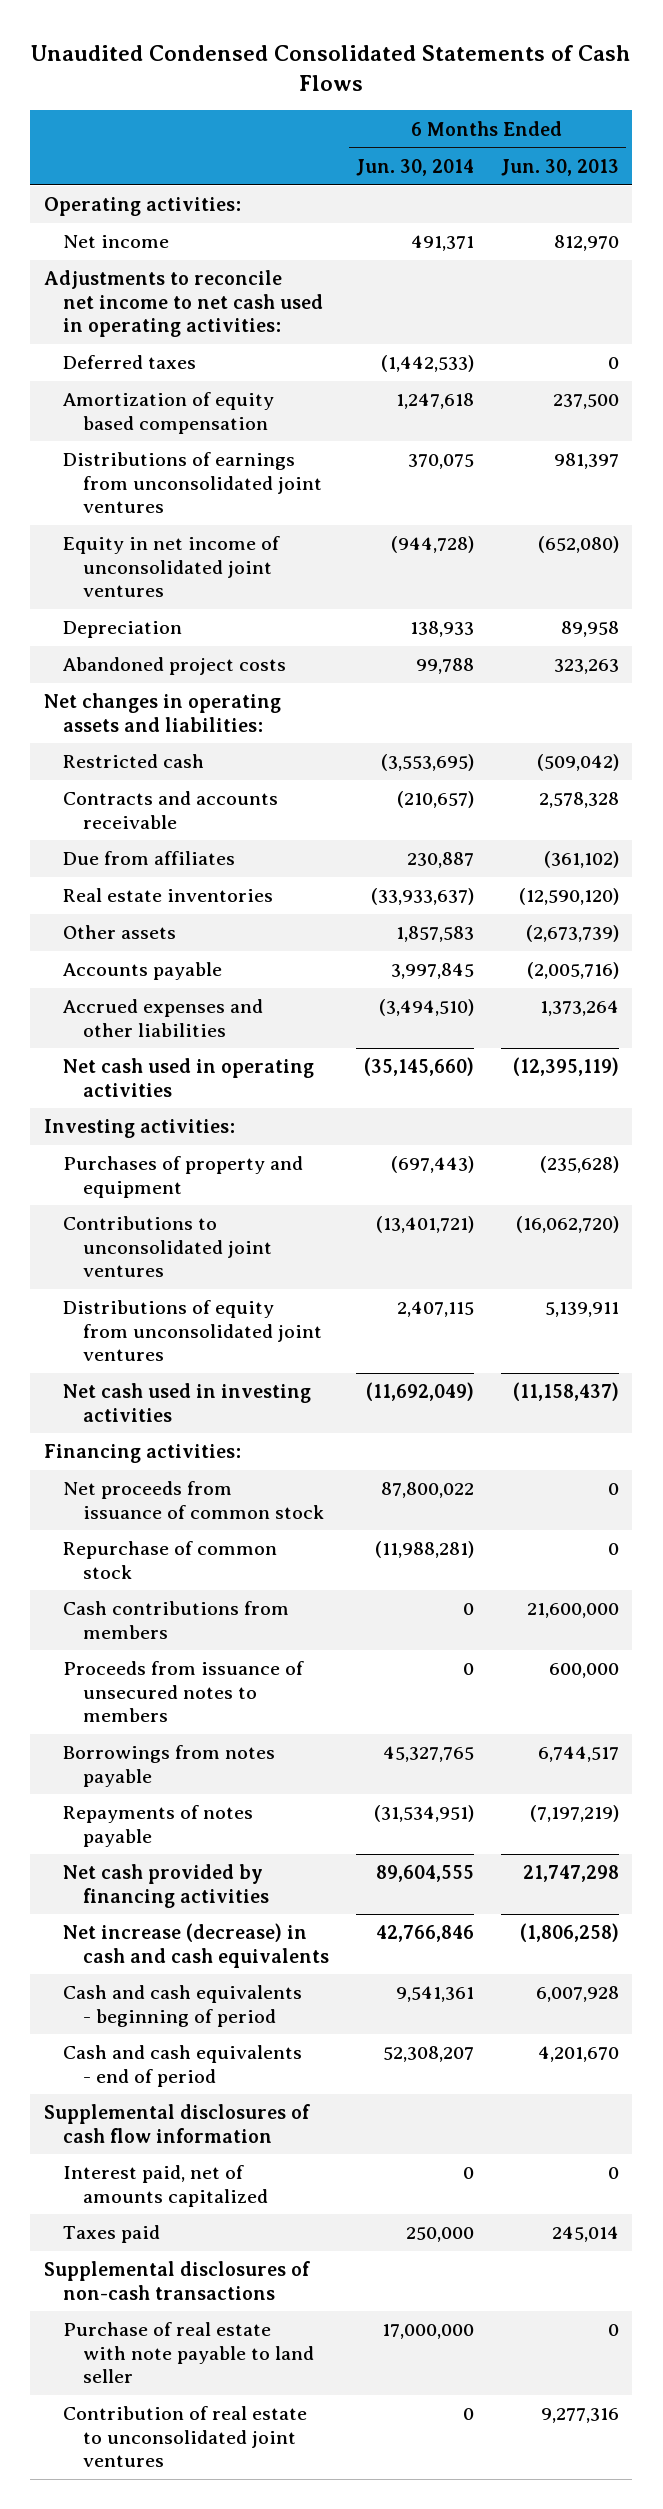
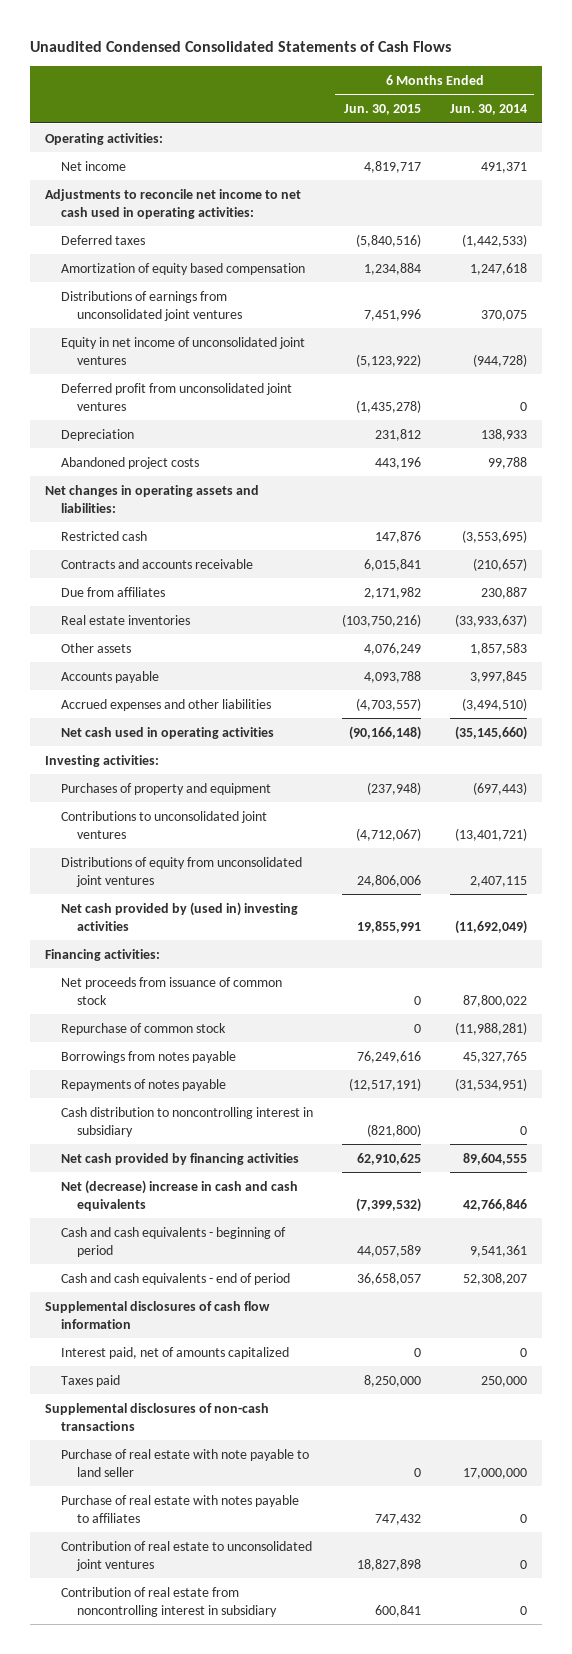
[500,158,619,176] Jun. 30, 2013 -> none
none -> [343,104,421,116] Jun. 30, 2015
none -> [60,382,292,411] Deferred profit from unconsolidated joint ventures
[63,1383,312,1422] Net cash used in investing activities -> [60,901,298,931] Net cash provided by (used in) investing activities
[63,1601,290,1639] Cash contributions from members -> none
[63,1661,305,1722] Proceeds from issuance of unsecured notes to members -> none
none -> [60,1106,313,1137] Cash distribution to noncontrolling interest in subsidiary
[63,1923,329,1968] Net increase (decrease) in cash and cash equivalents -> [60,1179,298,1211] Net (decrease) increase in cash and cash equivalents
none -> [60,1494,299,1523] Purchase of real estate with notes payable to affiliates
none -> [60,1586,277,1617] Contribution of real estate from noncontrolling interest in subsidiary

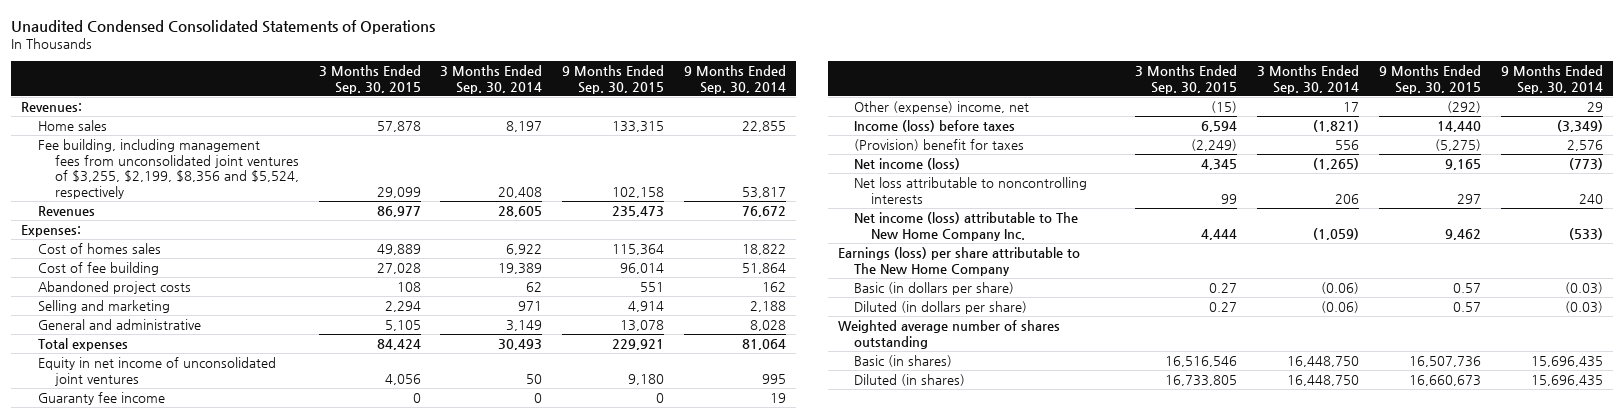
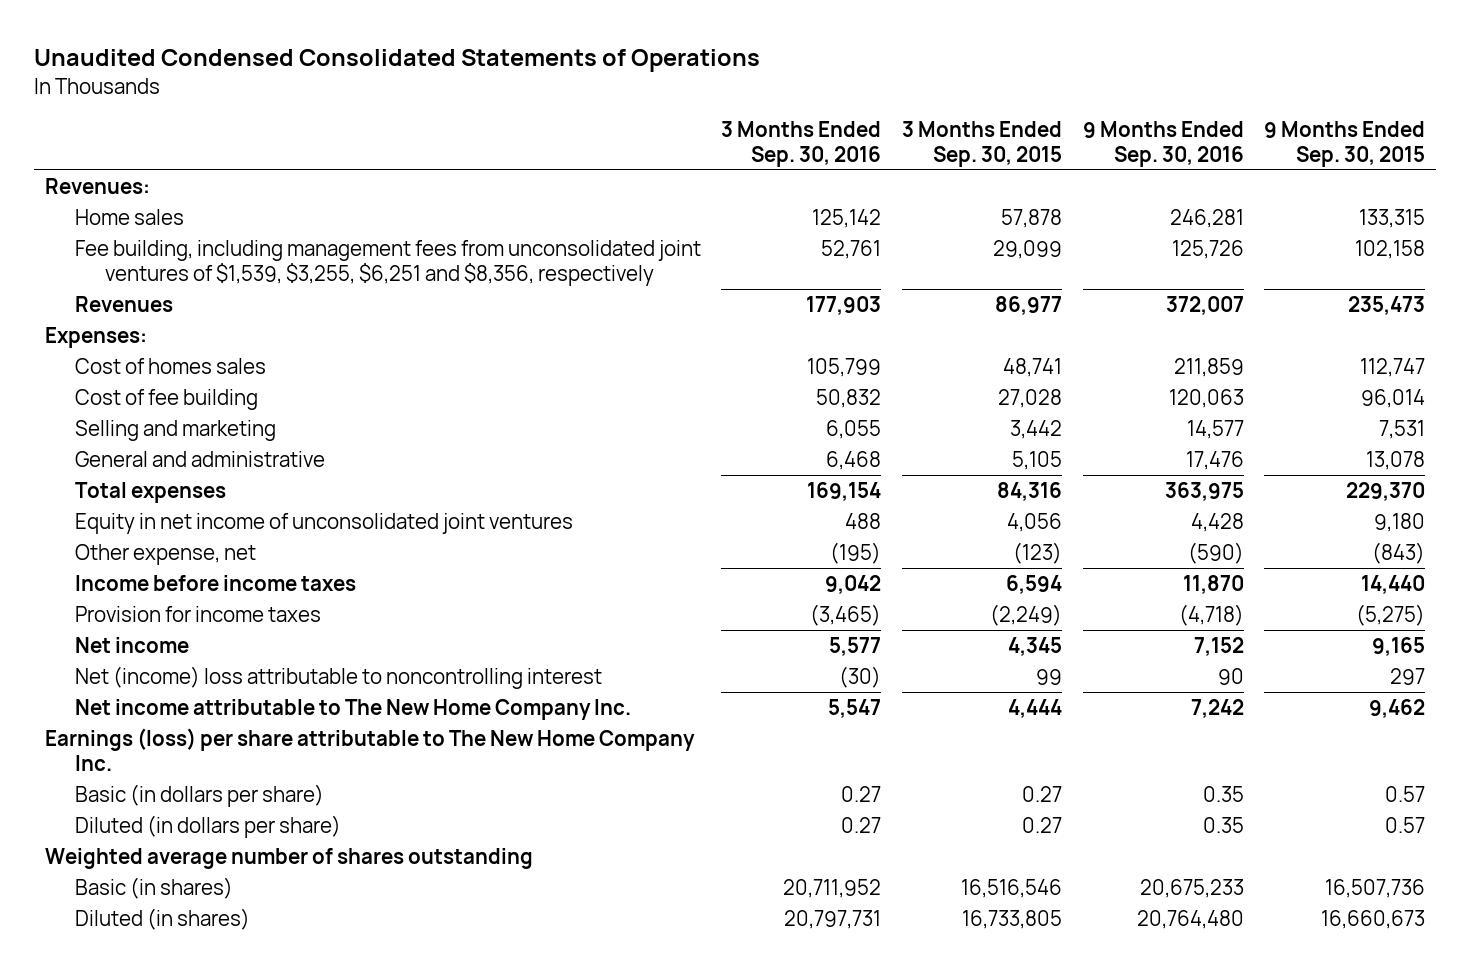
[440,65,543,94] 3 Months Ended Sep. 30, 2014 -> none
[684,65,787,94] 9 Months Ended Sep. 30, 2014 -> none
none -> [721,121,882,167] 3 Months Ended Sep. 30, 2016
none -> [1082,121,1244,167] 9 Months Ended Sep. 30, 2016
[38,138,299,199] Fee building, including management fees from unconsolidated joint ventures of $3,255, $2,199, $8,356 and $5,524, respectively -> [74,240,701,286] Fee building, including management fees from unconsolidated joint ventures of $1,539, $3,255, $6,251 and $8,356, respectively
[376,243,421,255] 49,889 -> [1003,358,1063,378] 48,741
[612,243,665,255] 115,364 -> [1360,358,1426,378] 112,747
[38,280,192,294] Abandoned project costs -> none
[384,300,421,312] 2,294 -> [1010,420,1063,440] 3,442
[628,300,665,312] 4,914 -> [1379,420,1426,440] 7,531
[376,338,421,350] 84,424 -> [997,482,1063,502] 84,316
[612,338,665,350] 229,921 -> [1346,482,1426,502] 229,370
[38,391,166,405] Guaranty fee income -> none
[854,100,1030,114] Other (expense) income, net -> [74,544,256,566] Other expense, net
[1211,100,1238,113] (15) -> [1013,542,1063,565] (123)
[1446,100,1481,113] (292) -> [1372,542,1426,565] (843)
[854,119,1016,132] Income (loss) before taxes -> [74,575,356,592] Income before income taxes
[854,138,1025,151] (Provision) benefit for taxes -> [74,606,321,623] Provision for income taxes
[854,157,961,170] Net income (loss) -> [74,637,189,654] Net income
[854,176,1088,204] Net loss attributable to noncontrolling interests -> [74,666,602,690] Net (income) loss attributable to noncontrolling interest
[854,211,1079,241] Net income (loss) attributable to The New Home Company Inc. -> [74,699,631,721] Net income attributable to The New Home Company Inc.
[837,246,1080,276] Earnings (loss) per share attributable to The New Home Company -> [44,728,695,771] Earnings (loss) per share attributable to The New Home Company Inc.

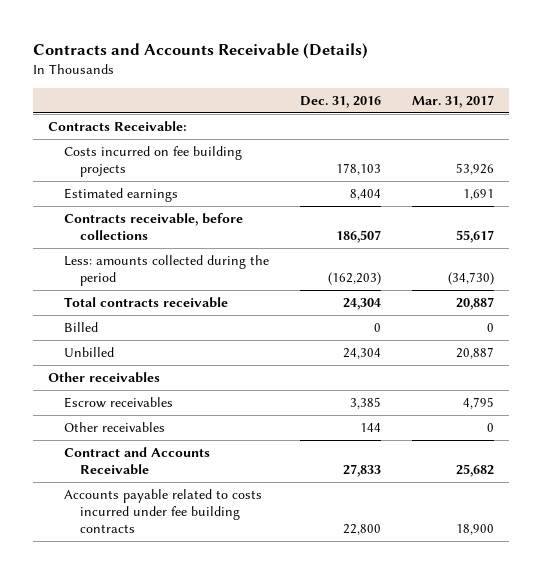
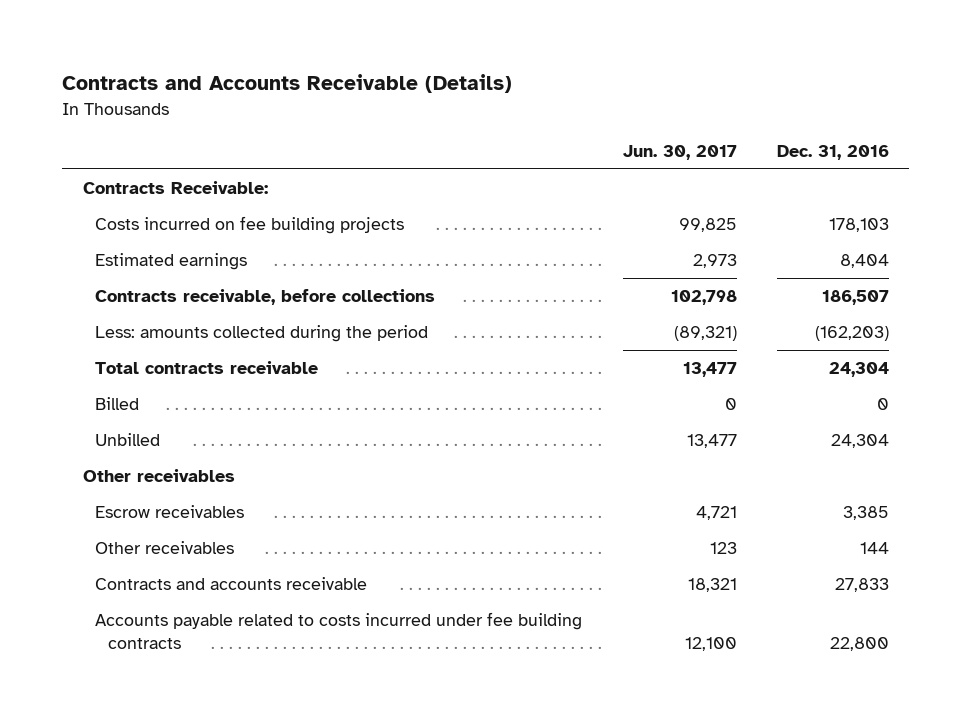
[411,95,494,109] Mar. 31, 2017 -> none
none -> [622,144,737,160] Jun. 30, 2017
[63,447,210,476] Contract and Accounts Receivable -> [95,577,368,591] Contracts and accounts receivable

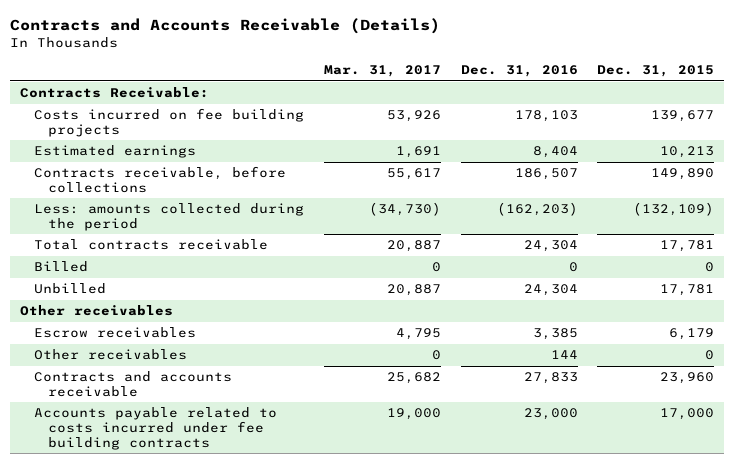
[622,144,737,160] Jun. 30, 2017 -> none
none -> [323,65,441,78] Mar. 31, 2017
none -> [597,65,715,78] Dec. 31, 2015
[830,636,890,651] 22,800 -> [523,408,578,421] 23,000

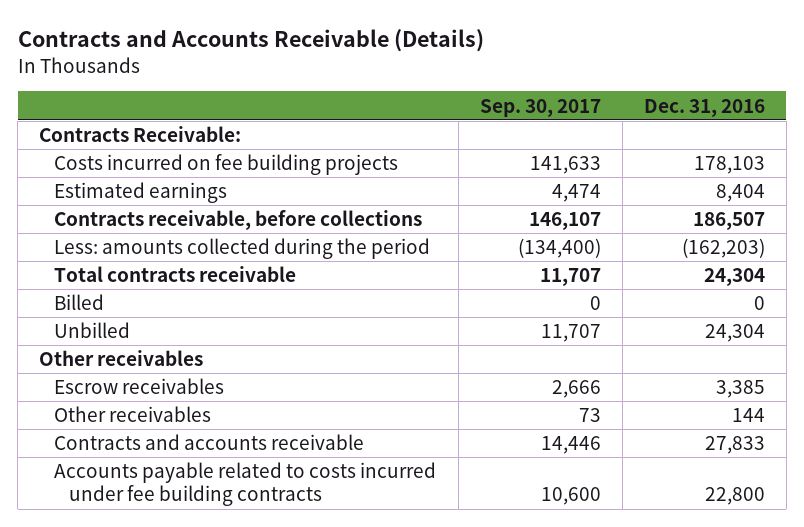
[323,65,441,78] Mar. 31, 2017 -> none
[597,65,715,78] Dec. 31, 2015 -> none
none -> [479,98,601,117] Sep. 30, 2017
[523,408,578,421] 23,000 -> [704,487,765,506] 22,800

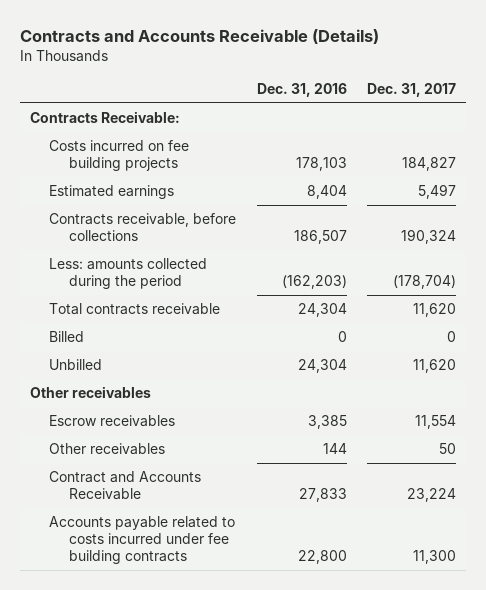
[479,98,601,117] Sep. 30, 2017 -> none
none -> [366,83,456,98] Dec. 31, 2017
[54,434,365,451] Contracts and accounts receivable -> [49,471,202,501] Contract and Accounts Receivable

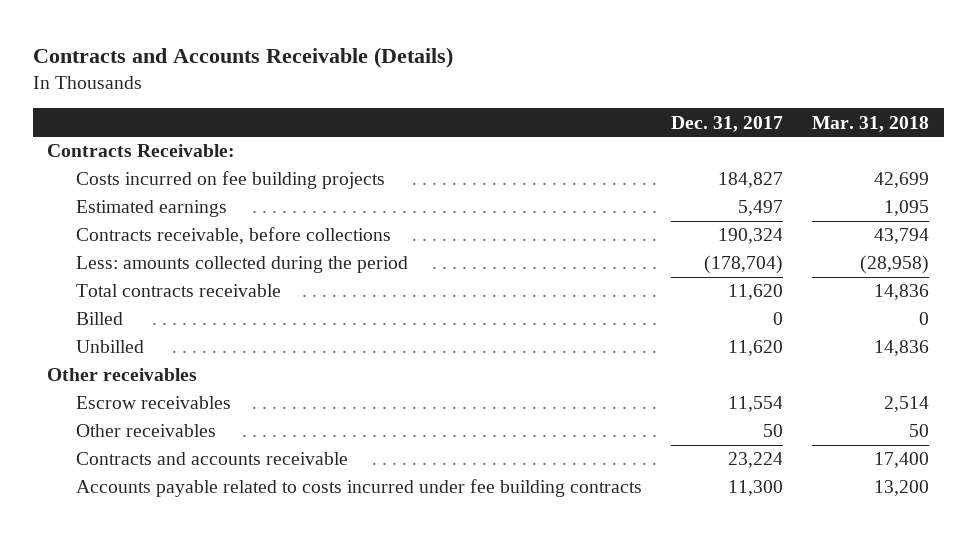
[256,83,347,98] Dec. 31, 2016 -> none
none -> [812,115,930,132] Mar. 31, 2018
[49,471,202,501] Contract and Accounts Receivable -> [76,452,349,466] Contracts and accounts receivable

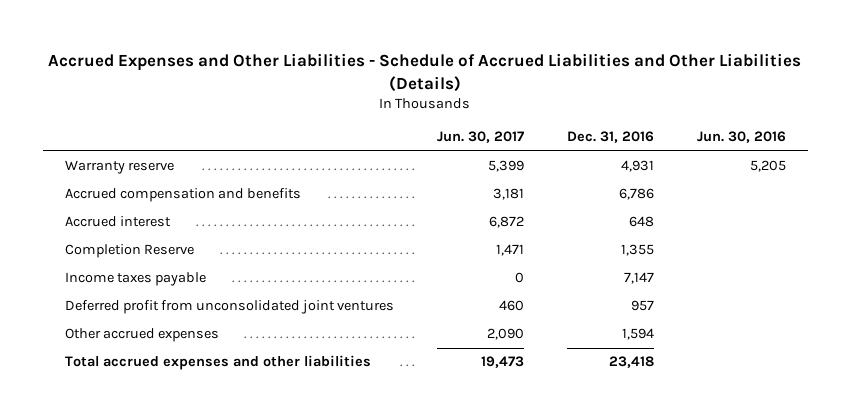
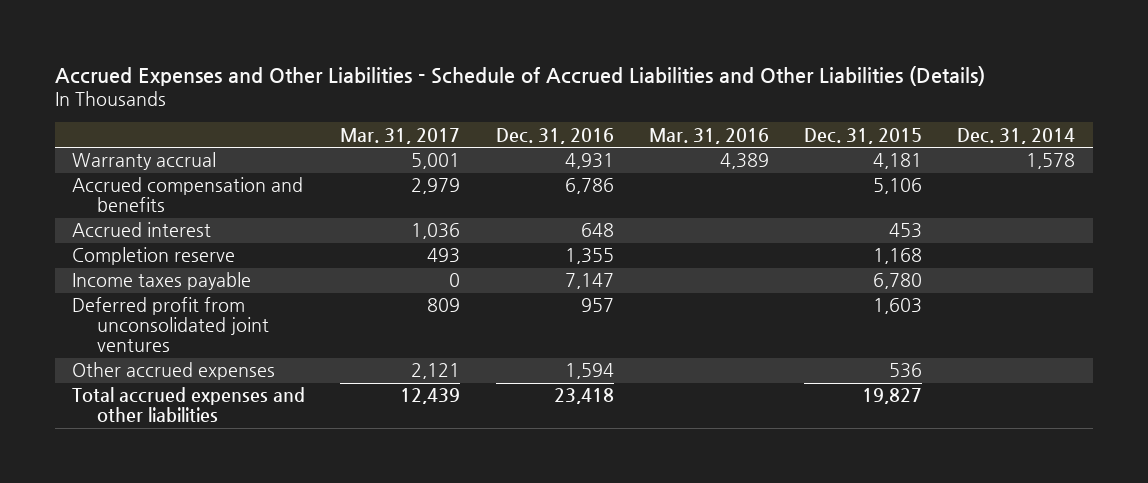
[436,131,524,144] Jun. 30, 2017 -> none
[697,131,787,144] Jun. 30, 2016 -> none
none -> [340,127,461,144] Mar. 31, 2017
none -> [648,127,769,144] Mar. 31, 2016
none -> [804,127,923,144] Dec. 31, 2015
none -> [957,127,1076,144] Dec. 31, 2014
[64,160,174,175] Warranty reserve -> [72,152,217,171] Warranty accrual
[64,244,194,259] Completion Reserve -> [72,247,236,266] Completion reserve

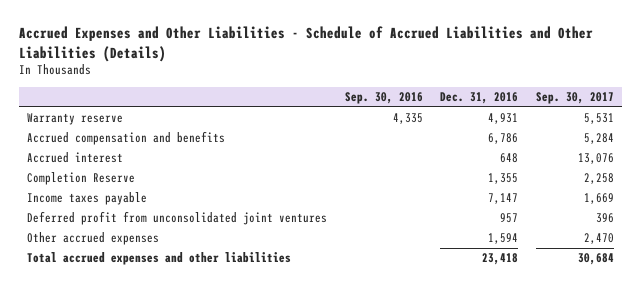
[340,127,461,144] Mar. 31, 2017 -> none
[648,127,769,144] Mar. 31, 2016 -> none
[804,127,923,144] Dec. 31, 2015 -> none
[957,127,1076,144] Dec. 31, 2014 -> none
none -> [344,92,423,105] Sep. 30, 2016
none -> [535,92,614,105] Sep. 30, 2017
[72,152,217,171] Warranty accrual -> [27,113,124,126] Warranty reserve
[72,247,236,266] Completion reserve -> [27,172,136,186] Completion Reserve

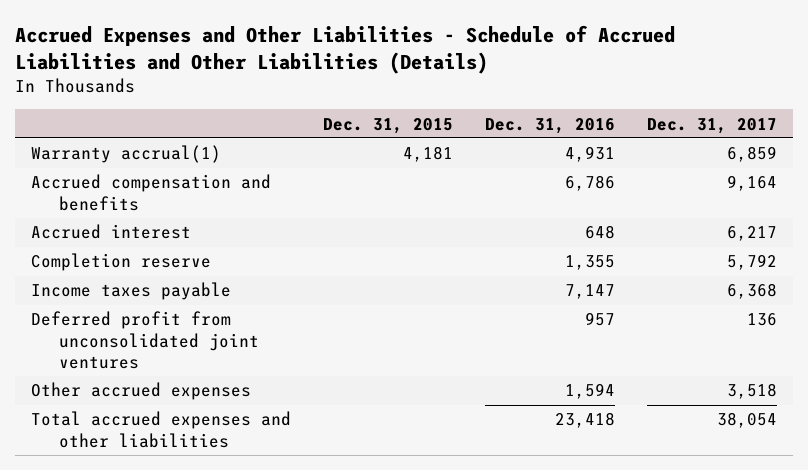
[344,92,423,105] Sep. 30, 2016 -> none
[535,92,614,105] Sep. 30, 2017 -> none
none -> [323,117,454,134] Dec. 31, 2015
none -> [646,117,777,134] Dec. 31, 2017
[27,113,124,126] Warranty reserve -> [31,145,222,164] Warranty accrual(1)
[27,172,136,186] Completion Reserve -> [31,253,212,272] Completion reserve

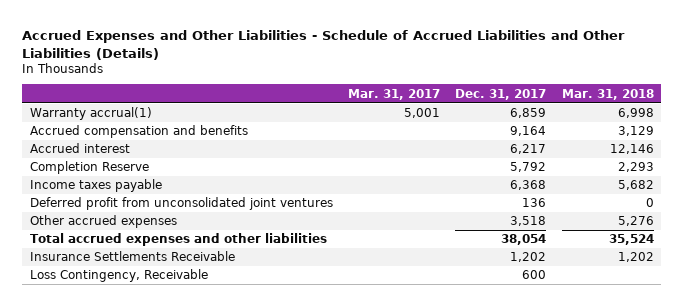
[323,117,454,134] Dec. 31, 2015 -> none
[485,117,616,134] Dec. 31, 2016 -> none
none -> [348,88,441,100] Mar. 31, 2017
none -> [561,88,654,100] Mar. 31, 2018
[31,253,212,272] Completion reserve -> [29,161,149,175] Completion Reserve
none -> [29,251,235,262] Insurance Settlements Receivable
none -> [29,269,208,283] Loss Contingency, Receivable

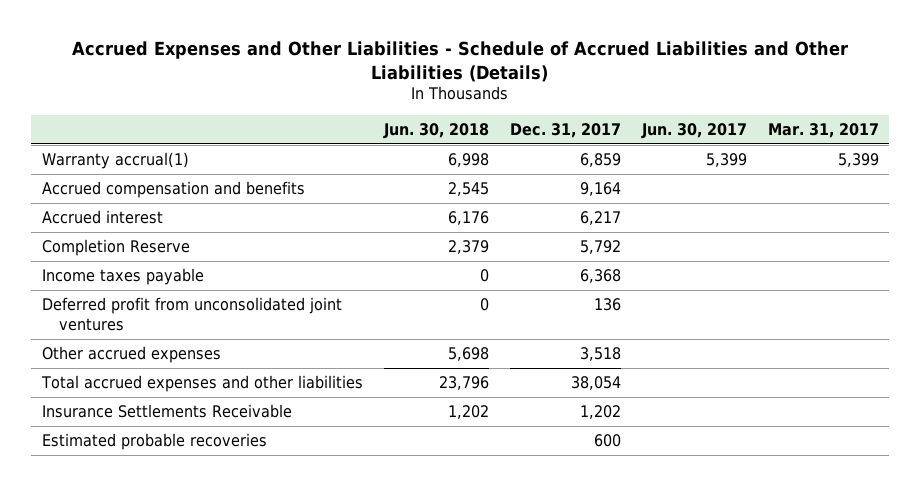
[561,88,654,100] Mar. 31, 2018 -> none
none -> [382,122,489,139] Jun. 30, 2018
none -> [640,122,747,139] Jun. 30, 2017
[404,108,441,119] 5,001 -> [837,153,879,168] 5,399
[29,269,208,283] Loss Contingency, Receivable -> [41,433,267,451] Estimated probable recoveries

